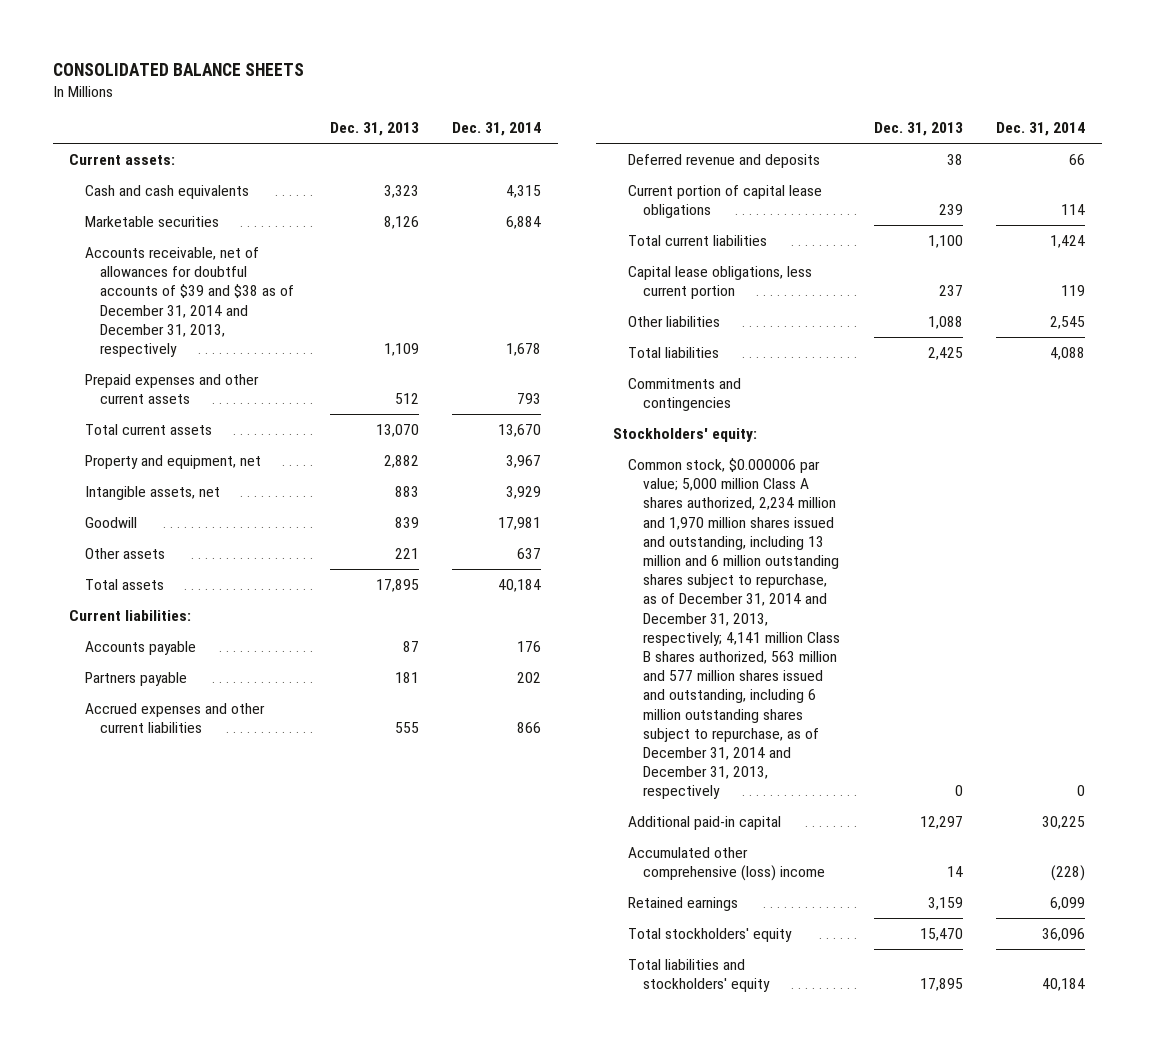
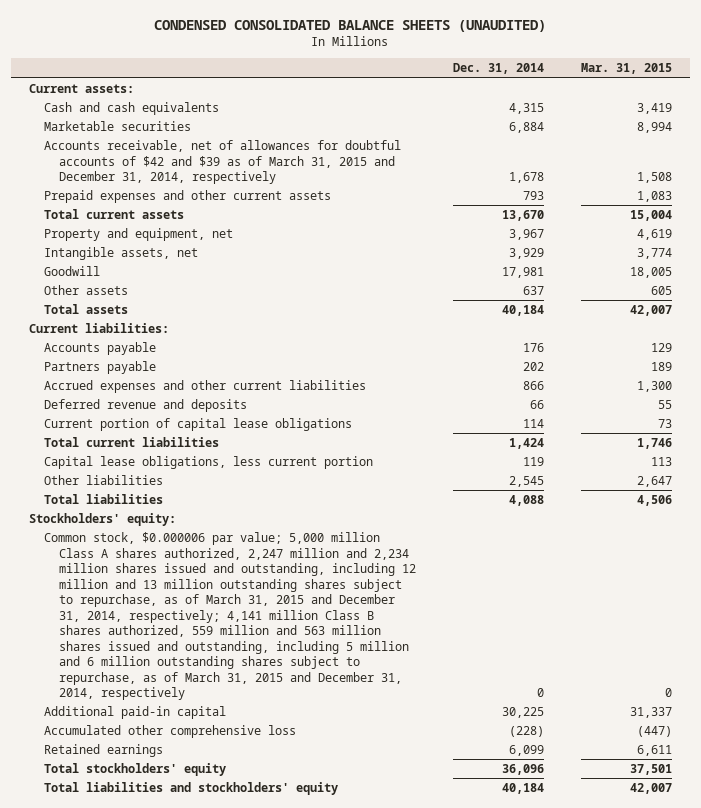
[52,63,304,77] CONSOLIDATED BALANCE SHEETS -> [154,19,547,32] CONDENSED CONSOLIDATED BALANCE SHEETS (UNAUDITED)
[330,122,420,137] Dec. 31, 2013 -> none
none -> [580,63,672,75] Mar. 31, 2015
[84,246,294,357] Accounts receivable, net of allowances for doubtful accounts of $39 and $38 as of December 31, 2014 and December 31, 2013, respectively -> [44,140,402,185] Accounts receivable, net of allowances for doubtful accounts of $42 and $39 as of March 31, 2015 and December 31, 2014, respectively
[628,377,742,412] Commitments and contingencies -> none
[628,457,841,800] Common stock, $0.000006 par value; 5,000 million Class A shares authorized, 2,234 million and 1,970 million shares issued and outstanding, including 13 million and 6 million outstanding shares subject to repurchase, as of December 31, 2014 and December 31, 2013, respectively; 4,141 million Class B shares authorized, 563 million and 577 million shares issued and outstanding, including 6 million outstanding shares subject to repurchase, as of December 31, 2014 and December 31, 2013, respectively -> [44,532,417,701] Common stock, $0.000006 par value; 5,000 million Class A shares authorized, 2,247 million and 2,234 million shares issued and outstanding, including 12 million and 13 million outstanding shares subject to repurchase, as of March 31, 2015 and December 31, 2014, respectively; 4,141 million Class B shares authorized, 559 million and 563 million shares issued and outstanding, including 5 million and 6 million outstanding shares subject to repurchase, as of March 31, 2015 and December 31, 2014, respectively
[628,846,826,882] Accumulated other comprehensive (loss) income -> [44,725,297,739] Accumulated other comprehensive loss

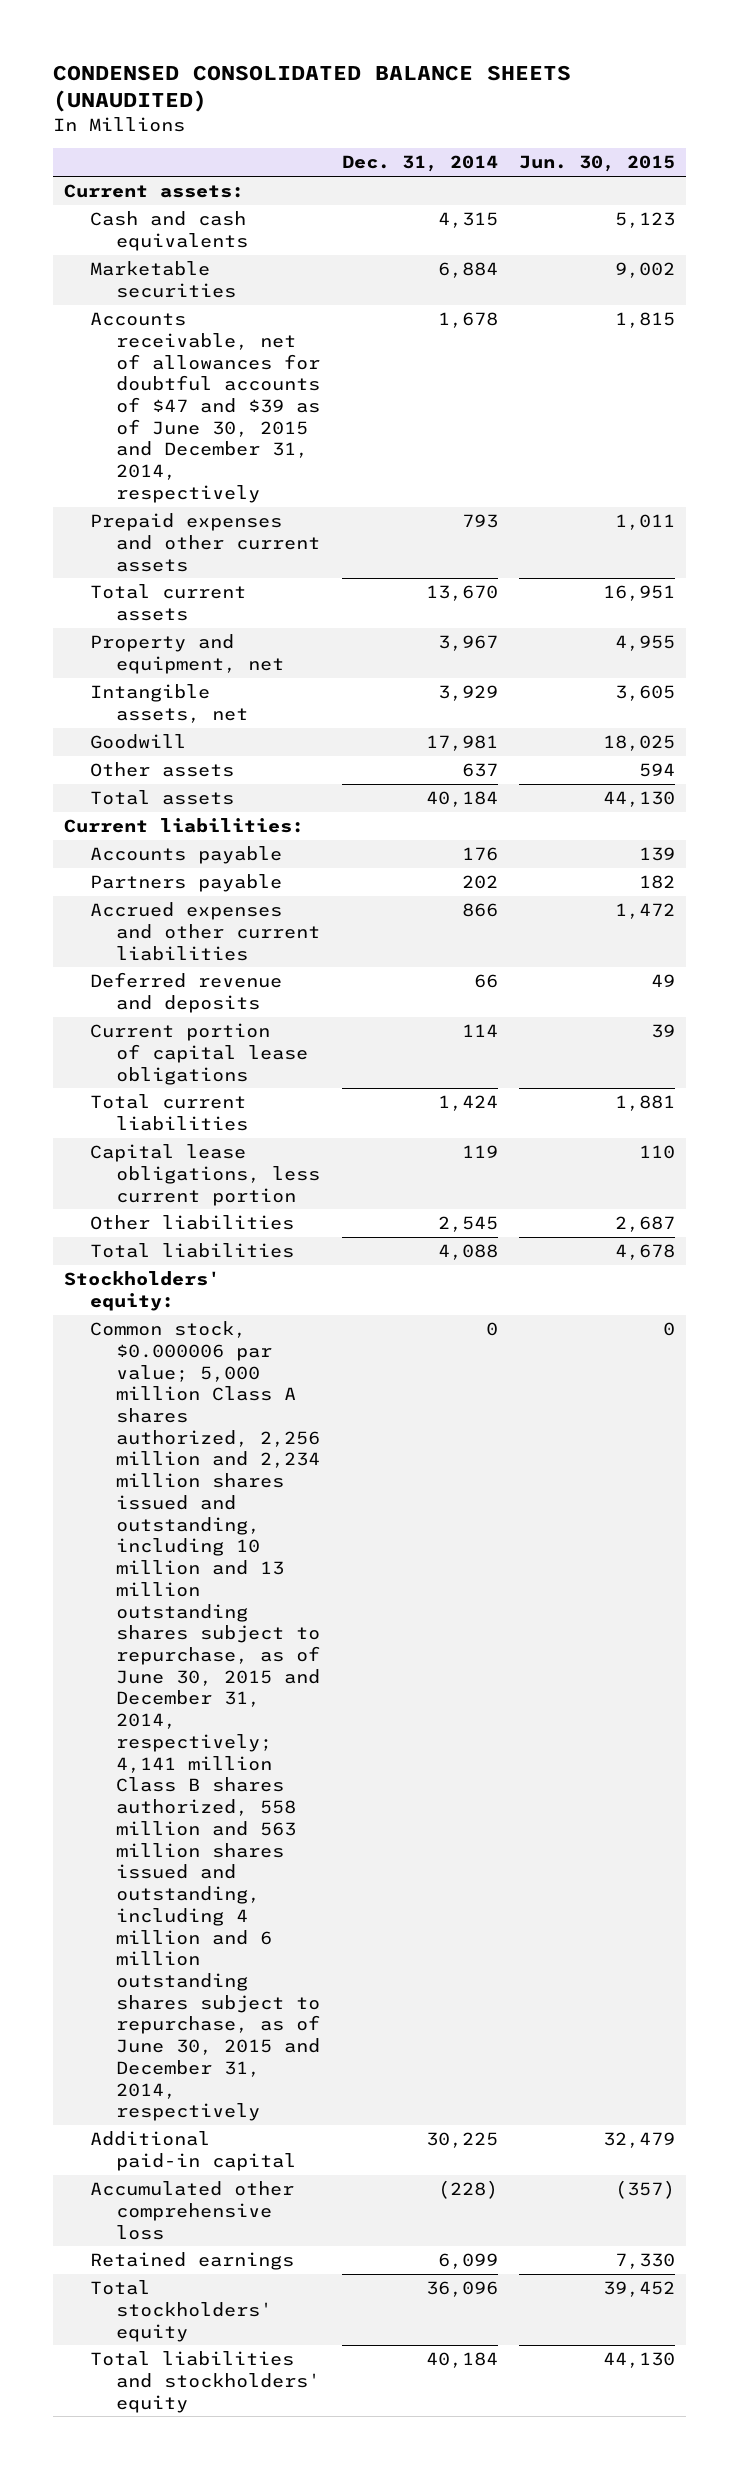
[580,63,672,75] Mar. 31, 2015 -> none
none -> [519,155,676,173] Jun. 30, 2015
[44,140,402,185] Accounts receivable, net of allowances for doubtful accounts of $42 and $39 as of March 31, 2015 and December 31, 2014, respectively -> [89,312,320,503] Accounts receivable, net of allowances for doubtful accounts of $47 and $39 as of June 30, 2015 and December 31, 2014, respectively
[44,532,417,701] Common stock, $0.000006 par value; 5,000 million Class A shares authorized, 2,247 million and 2,234 million shares issued and outstanding, including 12 million and 13 million outstanding shares subject to repurchase, as of March 31, 2015 and December 31, 2014, respectively; 4,141 million Class B shares authorized, 559 million and 563 million shares issued and outstanding, including 5 million and 6 million outstanding shares subject to repurchase, as of March 31, 2015 and December 31, 2014, respectively -> [89,1321,320,2122] Common stock, $0.000006 par value; 5,000 million Class A shares authorized, 2,256 million and 2,234 million shares issued and outstanding, including 10 million and 13 million outstanding shares subject to repurchase, as of June 30, 2015 and December 31, 2014, respectively; 4,141 million Class B shares authorized, 558 million and 563 million shares issued and outstanding, including 4 million and 6 million outstanding shares subject to repurchase, as of June 30, 2015 and December 31, 2014, respectively

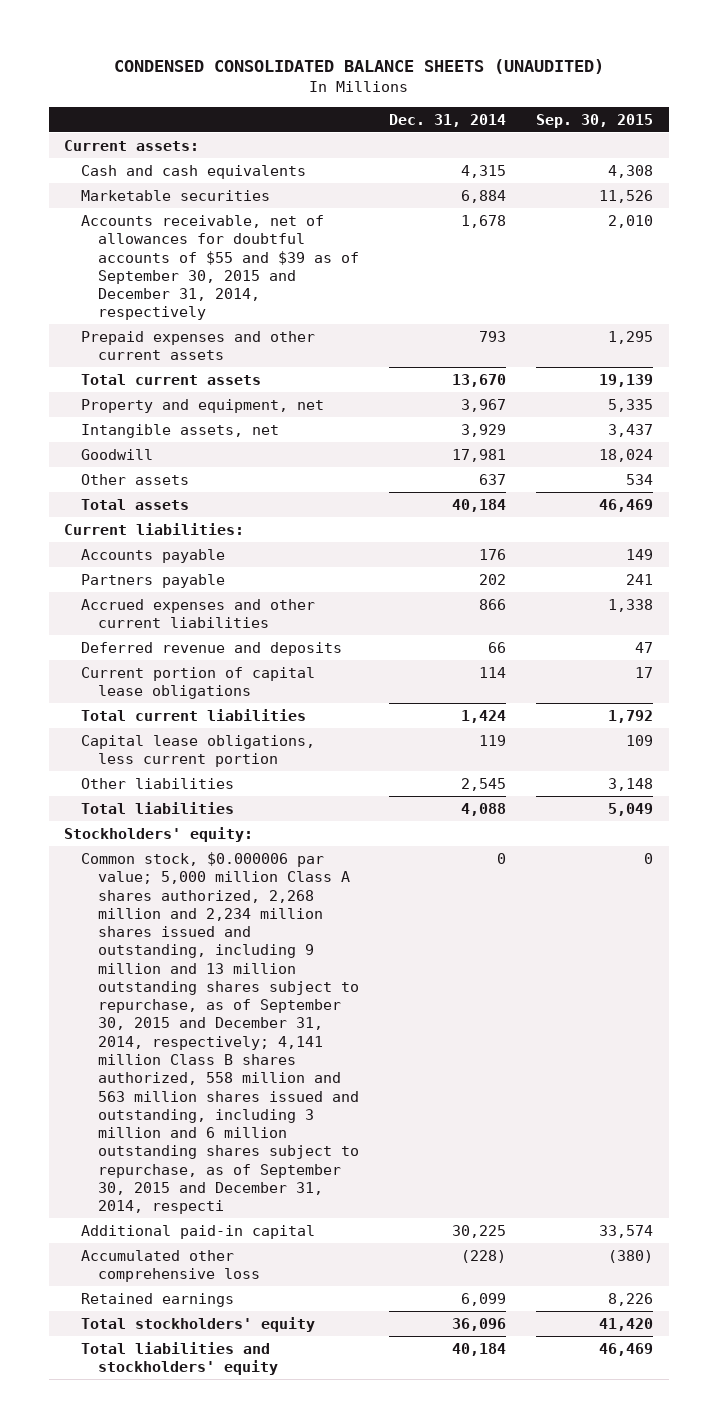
[519,155,676,173] Jun. 30, 2015 -> none
none -> [536,113,654,128] Sep. 30, 2015
[89,312,320,503] Accounts receivable, net of allowances for doubtful accounts of $47 and $39 as of June 30, 2015 and December 31, 2014, respectively -> [80,214,359,321] Accounts receivable, net of allowances for doubtful accounts of $55 and $39 as of September 30, 2015 and December 31, 2014, respectively
[89,1321,320,2122] Common stock, $0.000006 par value; 5,000 million Class A shares authorized, 2,256 million and 2,234 million shares issued and outstanding, including 10 million and 13 million outstanding shares subject to repurchase, as of June 30, 2015 and December 31, 2014, respectively; 4,141 million Class B shares authorized, 558 million and 563 million shares issued and outstanding, including 4 million and 6 million outstanding shares subject to repurchase, as of June 30, 2015 and December 31, 2014, respectively -> [80,851,359,1215] Common stock, $0.000006 par value; 5,000 million Class A shares authorized, 2,268 million and 2,234 million shares issued and outstanding, including 9 million and 13 million outstanding shares subject to repurchase, as of September 30, 2015 and December 31, 2014, respectively; 4,141 million Class B shares authorized, 558 million and 563 million shares issued and outstanding, including 3 million and 6 million outstanding shares subject to repurchase, as of September 30, 2015 and December 31, 2014, respecti

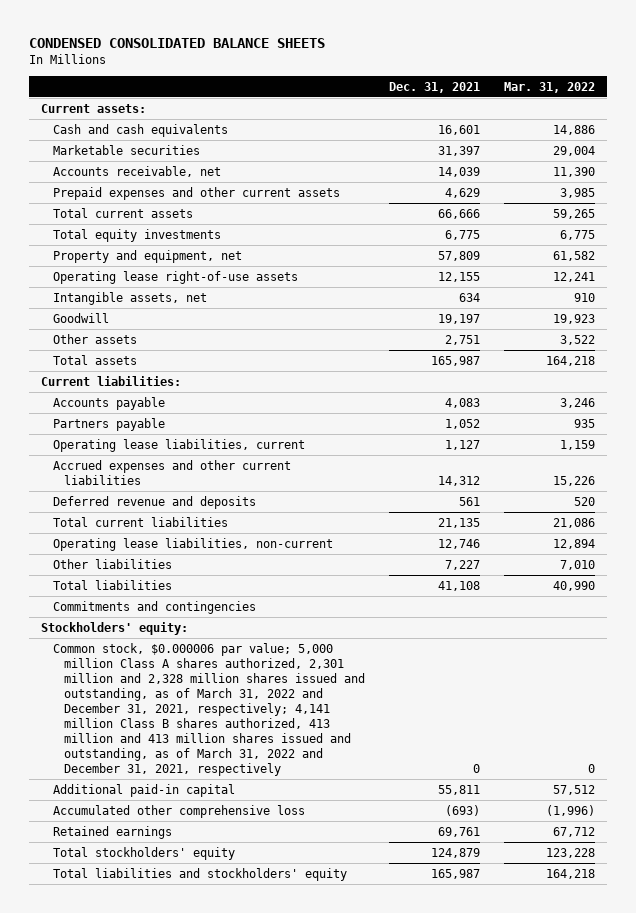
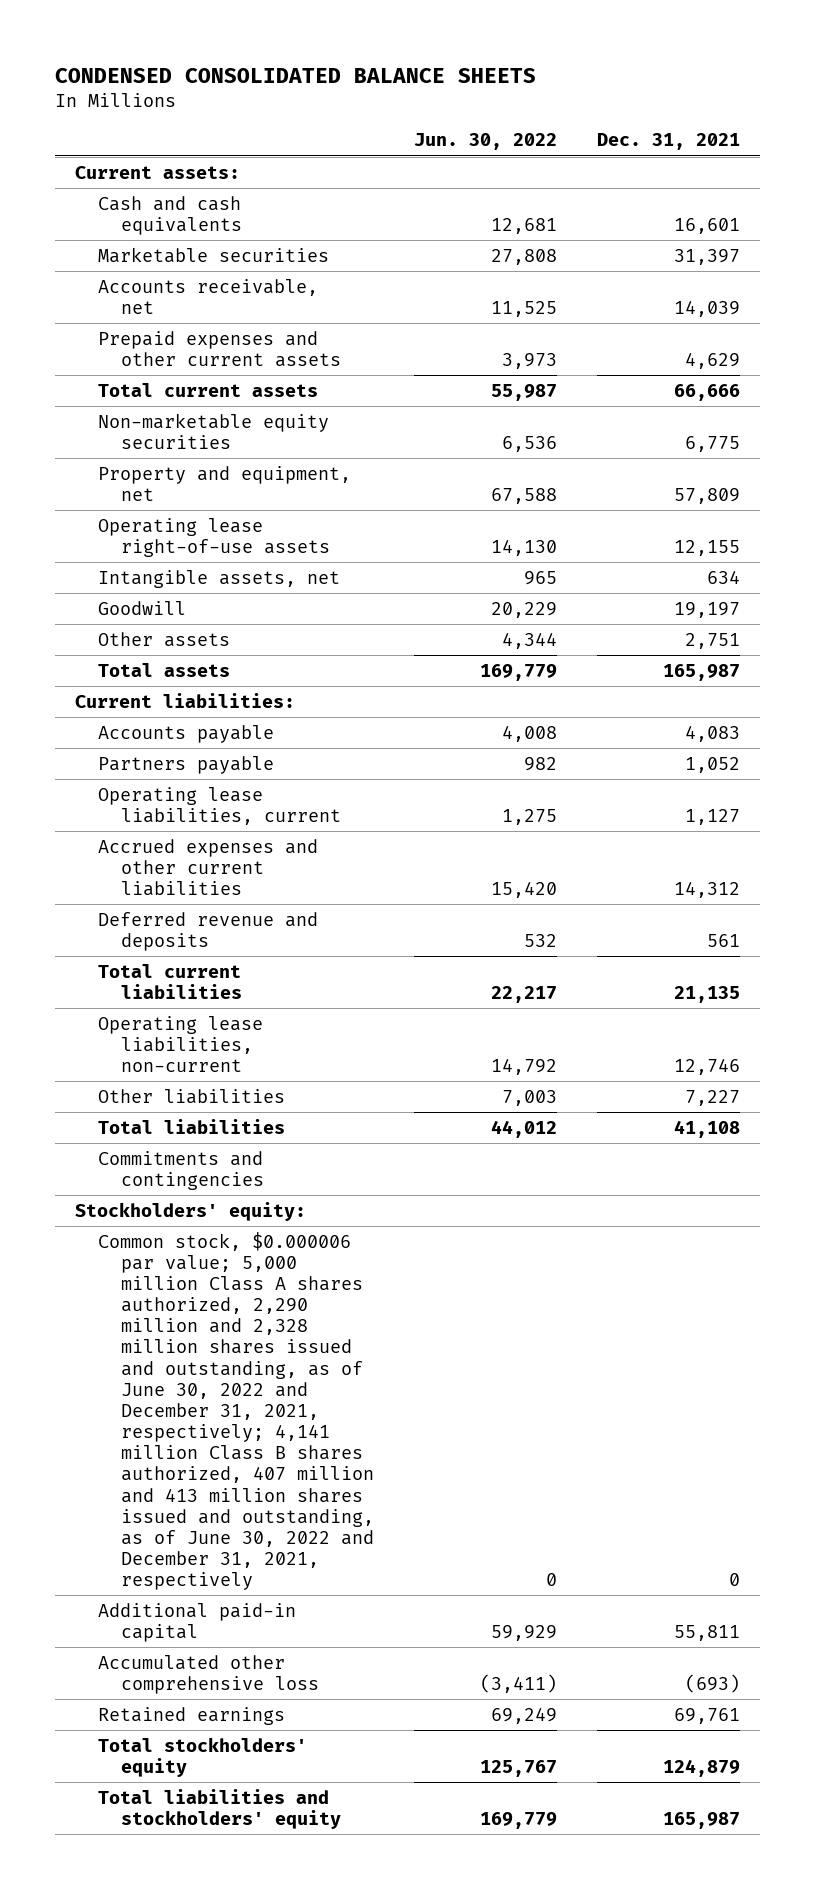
[504,81,596,93] Mar. 31, 2022 -> none
none -> [413,133,557,151] Jun. 30, 2022
[52,228,221,242] Total equity investments -> [98,412,330,449] Non-marketable equity securities
[52,642,366,777] Common stock, $0.000006 par value; 5,000 million Class A shares authorized, 2,301 million and 2,328 million shares issued and outstanding, as of March 31, 2022 and December 31, 2021, respectively; 4,141 million Class B shares authorized, 413 million and 413 million shares issued and outstanding, as of March 31, 2022 and December 31, 2021, respectively -> [98,1231,374,1591] Common stock, $0.000006 par value; 5,000 million Class A shares authorized, 2,290 million and 2,328 million shares issued and outstanding, as of June 30, 2022 and December 31, 2021, respectively; 4,141 million Class B shares authorized, 407 million and 413 million shares issued and outstanding, as of June 30, 2022 and December 31, 2021, respectively

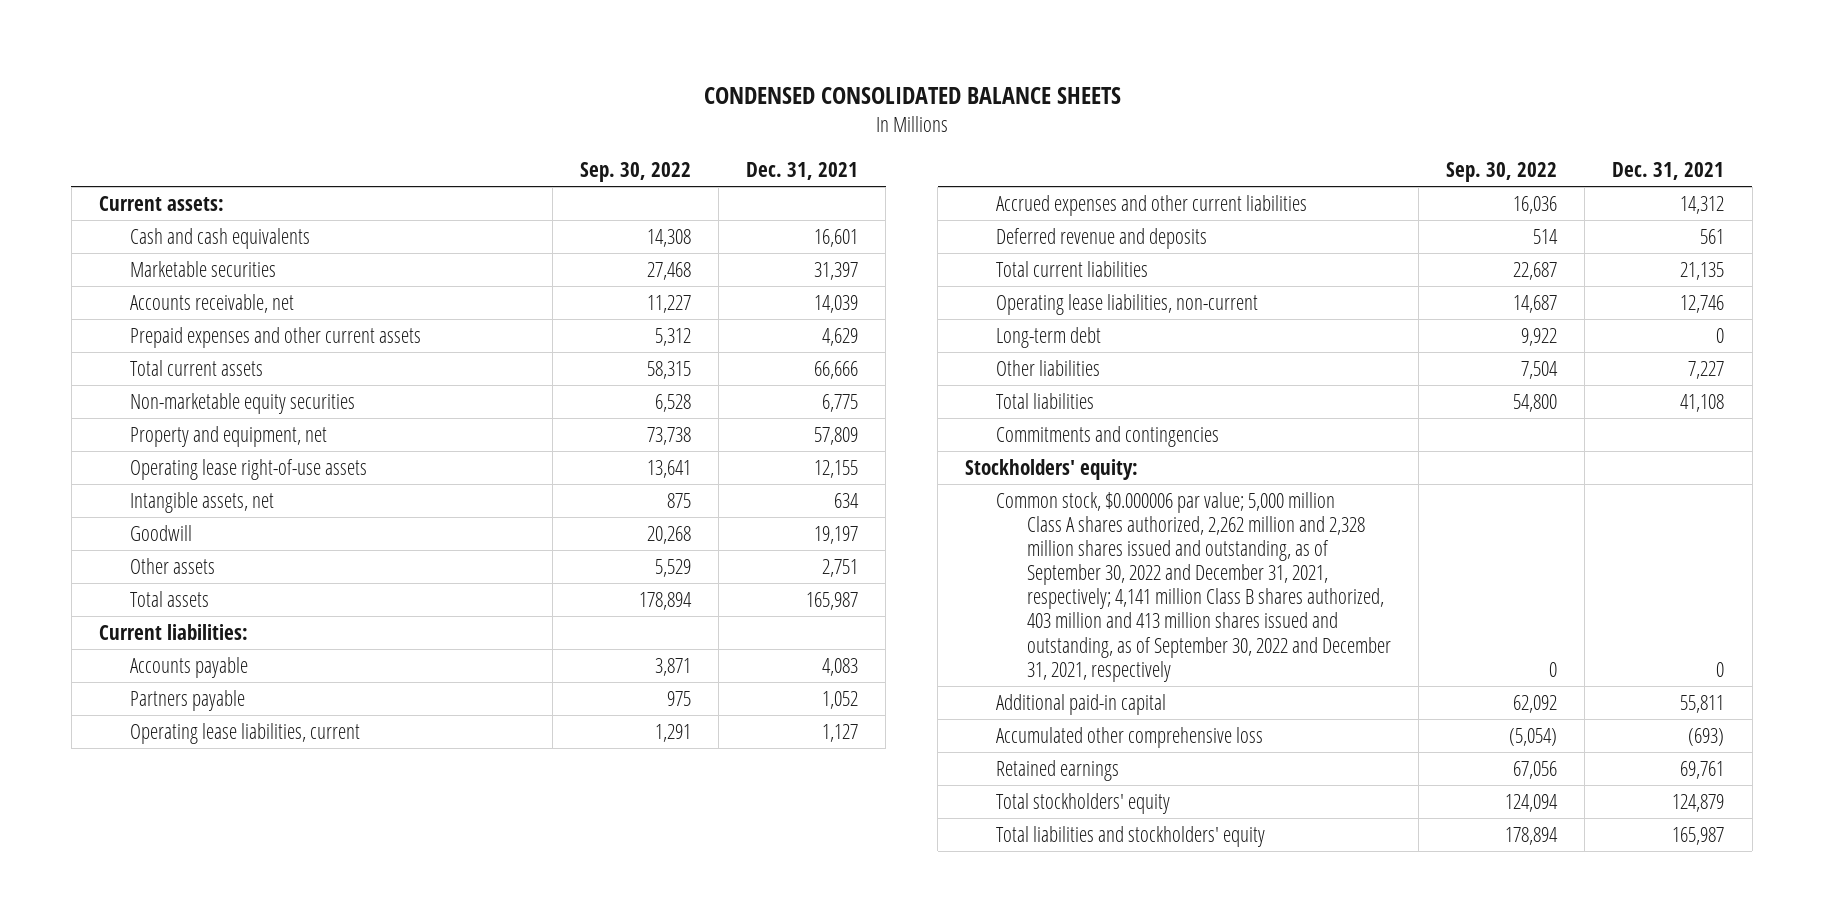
[413,133,557,151] Jun. 30, 2022 -> none
none -> [579,162,691,183] Sep. 30, 2022
none -> [996,326,1102,348] Long-term debt
[98,1231,374,1591] Common stock, $0.000006 par value; 5,000 million Class A shares authorized, 2,290 million and 2,328 million shares issued and outstanding, as of June 30, 2022 and December 31, 2021, respectively; 4,141 million Class B shares authorized, 407 million and 413 million shares issued and outstanding, as of June 30, 2022 and December 31, 2021, respectively -> [996,491,1392,682] Common stock, $0.000006 par value; 5,000 million Class A shares authorized, 2,262 million and 2,328 million shares issued and outstanding, as of September 30, 2022 and December 31, 2021, respectively; 4,141 million Class B shares authorized, 403 million and 413 million shares issued and outstanding, as of September 30, 2022 and December 31, 2021, respectively

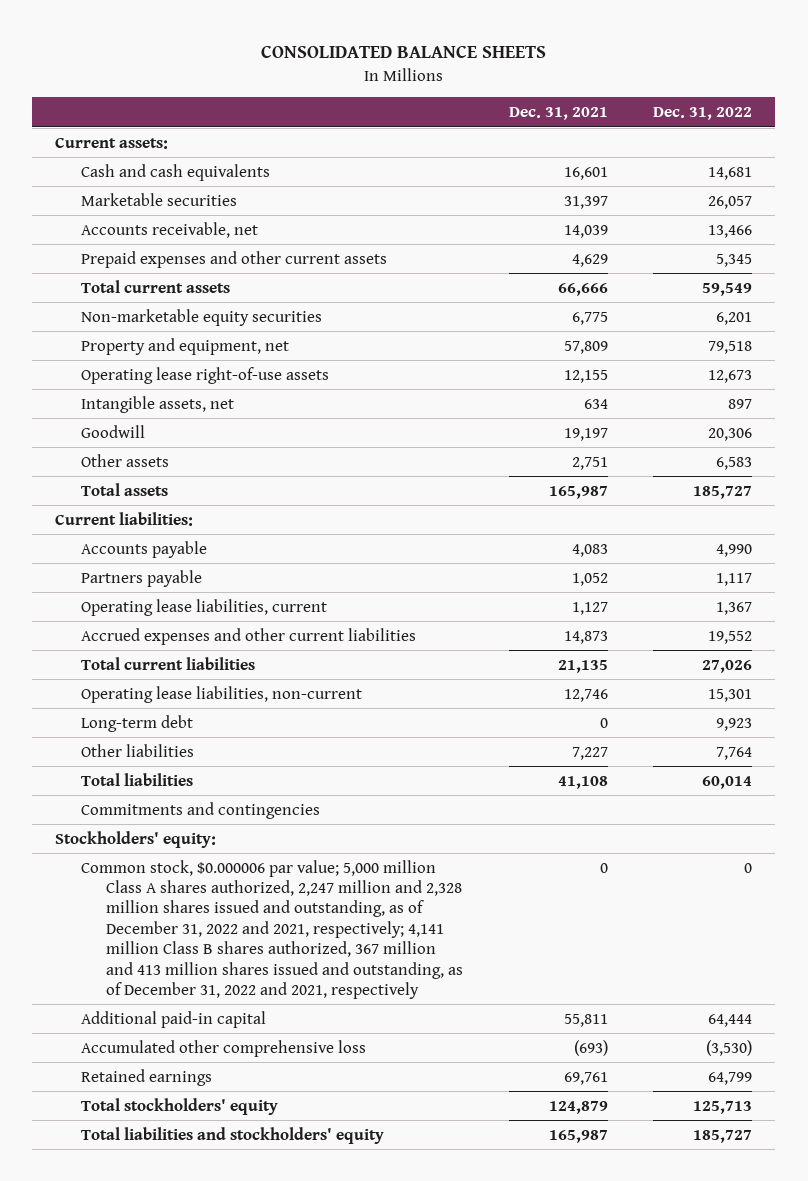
[703,86,1121,104] CONDENSED CONSOLIDATED BALANCE SHEETS -> [260,45,546,59] CONSOLIDATED BALANCE SHEETS
[579,162,691,183] Sep. 30, 2022 -> none
none -> [653,107,753,121] Dec. 31, 2022
[996,227,1208,249] Deferred revenue and deposits -> none
[1680,195,1725,214] 14,312 -> [563,630,608,644] 14,873
[996,491,1392,682] Common stock, $0.000006 par value; 5,000 million Class A shares authorized, 2,262 million and 2,328 million shares issued and outstanding, as of September 30, 2022 and December 31, 2021, respectively; 4,141 million Class B shares authorized, 403 million and 413 million shares issued and outstanding, as of September 30, 2022 and December 31, 2021, respectively -> [80,859,464,999] Common stock, $0.000006 par value; 5,000 million Class A shares authorized, 2,247 million and 2,328 million shares issued and outstanding, as of December 31, 2022 and 2021, respectively; 4,141 million Class B shares authorized, 367 million and 413 million shares issued and outstanding, as of December 31, 2022 and 2021, respectively

